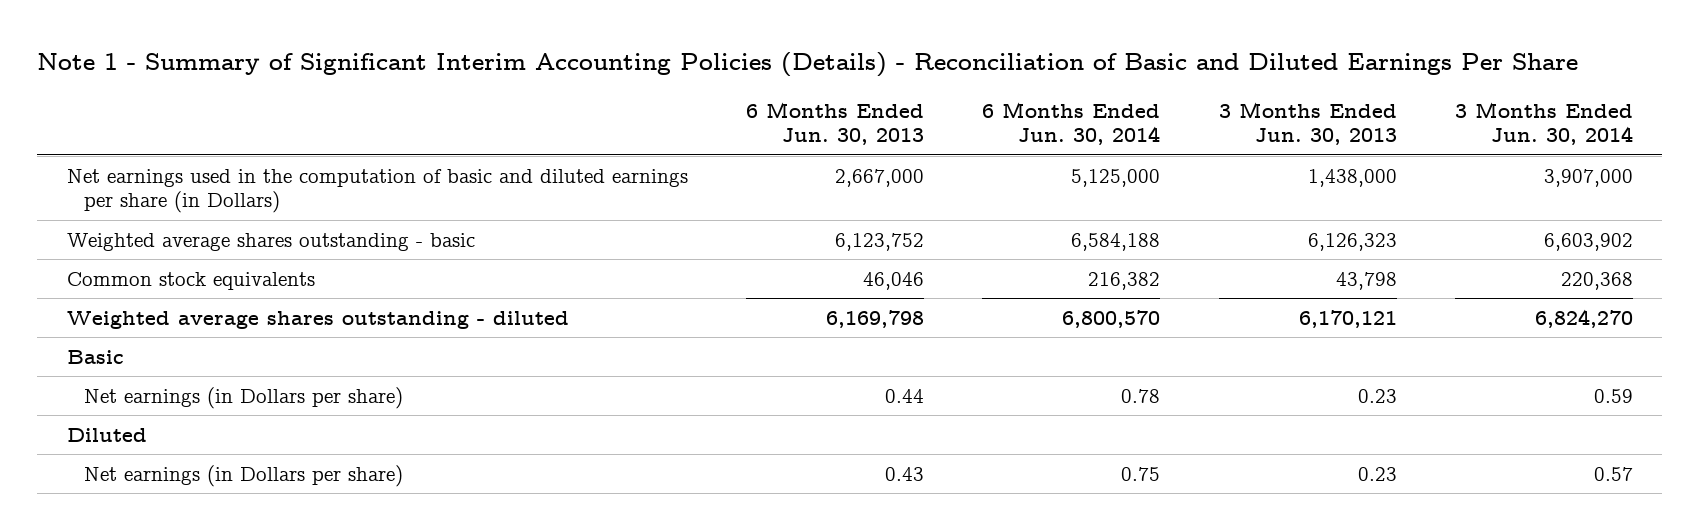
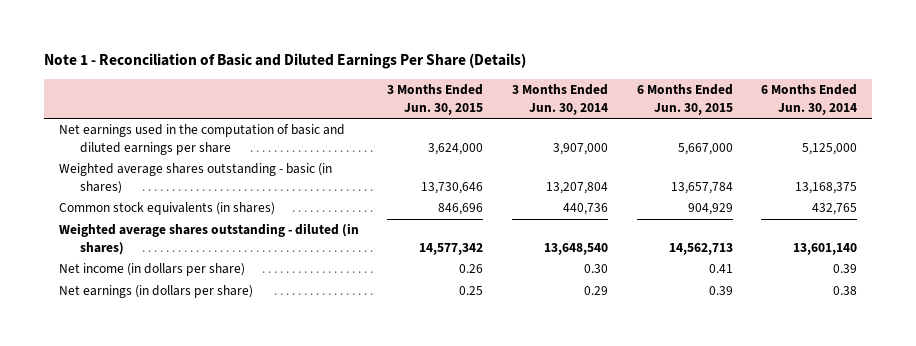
[37,51,1579,77] Note 1 - Summary of Significant Interim Accounting Policies (Details) - Reconciliation of Basic and Diluted Earnings Per Share -> [44,53,527,70] Note 1 - Reconciliation of Basic and Diluted Earnings Per Share (Details)
[745,101,924,146] 6 Months Ended Jun. 30, 2013 -> none
[1218,101,1397,146] 3 Months Ended Jun. 30, 2013 -> none
none -> [387,84,484,115] 3 Months Ended Jun. 30, 2015
none -> [636,84,733,115] 6 Months Ended Jun. 30, 2015
[66,349,124,364] Basic -> none
[66,427,147,442] Diluted -> none
[66,168,688,214] Net earnings used in the computation of basic and diluted earnings per share (in Dollars) -> [58,124,345,155] Net earnings used in the computation of basic and diluted earnings per share
[66,232,475,251] Weighted average shares outstanding - basic -> [58,163,332,194] Weighted average shares outstanding - basic (in shares)
[1071,232,1161,251] 6,584,188 -> [795,181,858,194] 13,168,375
[1544,232,1634,251] 6,603,902 -> [545,181,608,194] 13,207,804
[66,271,315,290] Common stock equivalents -> [58,202,275,216] Common stock equivalents (in shares)
[1088,271,1161,290] 216,382 -> [812,203,858,216] 432,765
[1561,271,1634,290] 220,368 -> [562,203,608,216] 440,736
[66,310,569,329] Weighted average shares outstanding - diluted -> [58,223,359,255] Weighted average shares outstanding - diluted (in shares)
[1062,309,1161,328] 6,800,570 -> [793,242,858,255] 13,601,140
[1535,308,1634,328] 6,824,270 -> [543,242,608,255] 13,648,540
[83,386,403,409] Net earnings (in Dollars per share) -> [58,263,245,277] Net income (in dollars per share)
[1121,388,1161,403] 0.78 -> [833,264,858,274] 0.39
[1594,388,1634,403] 0.59 -> [583,264,608,274] 0.30
[83,464,403,487] Net earnings (in Dollars per share) -> [58,285,253,299] Net earnings (in dollars per share)
[1121,466,1161,481] 0.75 -> [833,286,858,296] 0.38
[1594,466,1634,481] 0.57 -> [583,286,608,296] 0.29

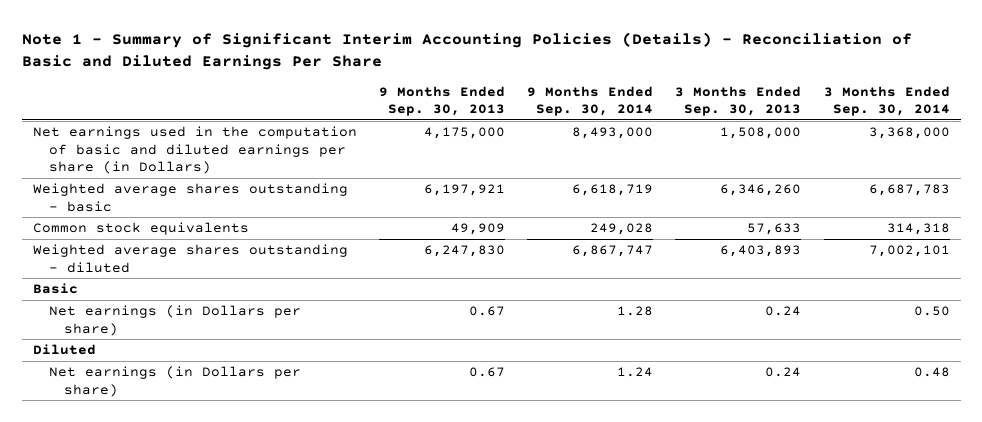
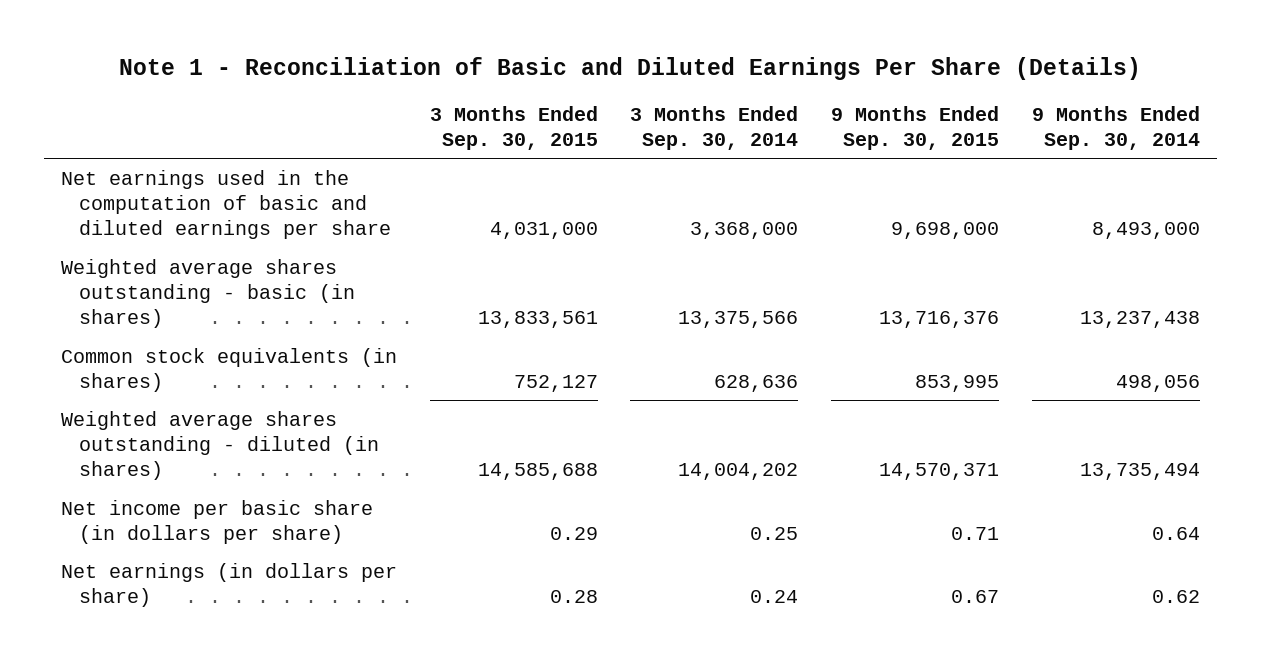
[21,31,912,71] Note 1 - Summary of Significant Interim Accounting Policies (Details) - Reconciliation of Basic and Diluted Earnings Per Share -> [119,57,1142,81] Note 1 - Reconciliation of Basic and Diluted Earnings Per Share (Details)
[378,85,505,117] 9 Months Ended Sep. 30, 2013 -> none
[675,85,802,117] 3 Months Ended Sep. 30, 2013 -> none
none -> [429,105,598,150] 3 Months Ended Sep. 30, 2015
none -> [831,105,1000,150] 9 Months Ended Sep. 30, 2015
[32,283,78,295] Basic -> none
[32,344,96,356] Diluted -> none
[32,126,357,175] Net earnings used in the computation of basic and diluted earnings per share (in Dollars) -> [60,169,392,239] Net earnings used in the computation of basic and diluted earnings per share
[32,183,348,212] Weighted average shares outstanding - basic -> [60,258,356,328] Weighted average shares outstanding - basic (in shares)
[572,184,654,197] 6,618,719 -> [1080,310,1201,328] 13,237,438
[868,184,950,197] 6,687,783 -> [678,310,799,328] 13,375,566
[32,222,249,236] Common stock equivalents -> [60,347,397,392] Common stock equivalents (in shares)
[590,223,654,236] 249,028 -> [1116,374,1201,392] 498,056
[886,223,950,236] 314,318 -> [714,374,799,392] 628,636
[32,244,348,273] Weighted average shares outstanding - diluted -> [60,410,380,480] Weighted average shares outstanding - diluted (in shares)
[572,245,654,258] 6,867,747 -> [1080,462,1201,480] 13,735,494
[868,245,950,258] 7,002,101 -> [678,462,799,480] 14,004,202
[48,305,301,336] Net earnings (in Dollars per share) -> [60,499,373,544] Net income per basic share (in dollars per share)
[617,306,654,317] 1.28 -> [1152,526,1201,540] 0.64
[913,306,950,317] 0.50 -> [750,526,799,540] 0.25
[48,366,301,397] Net earnings (in Dollars per share) -> [60,562,397,607] Net earnings (in dollars per share)
[617,367,654,378] 1.24 -> [1152,589,1201,603] 0.62
[913,367,950,378] 0.48 -> [750,589,799,603] 0.24

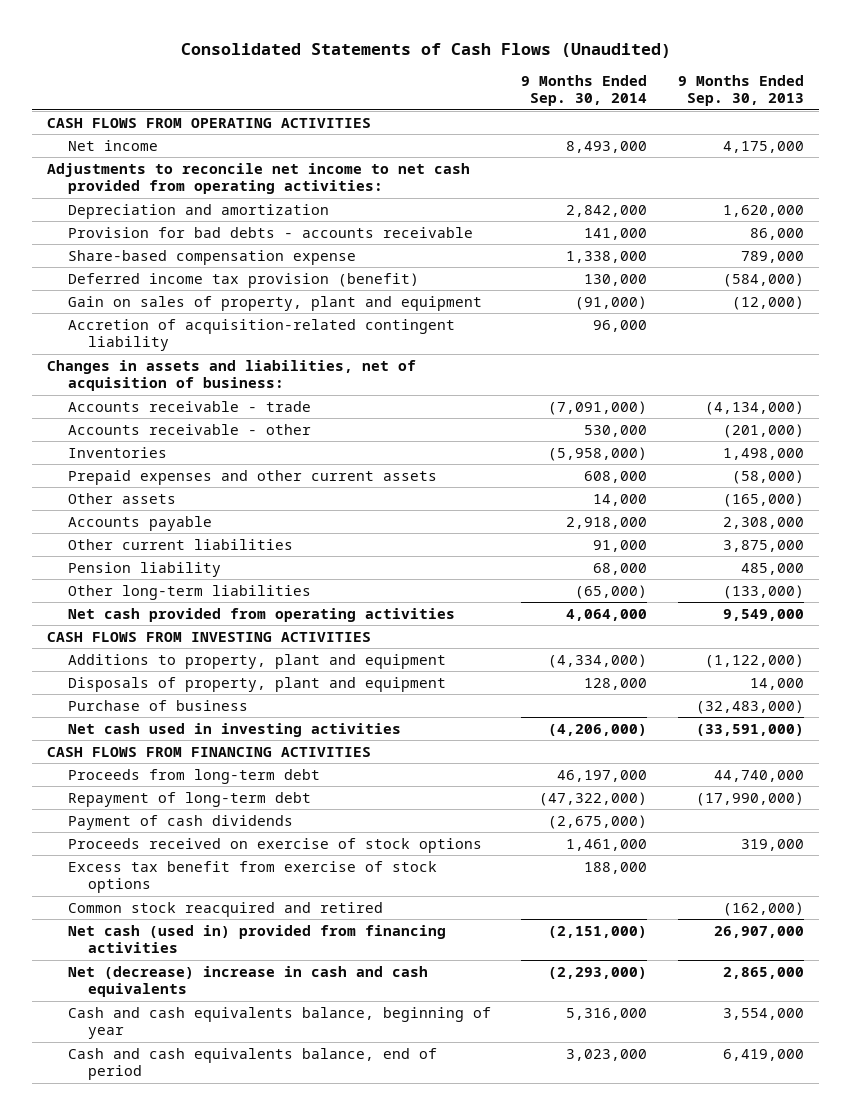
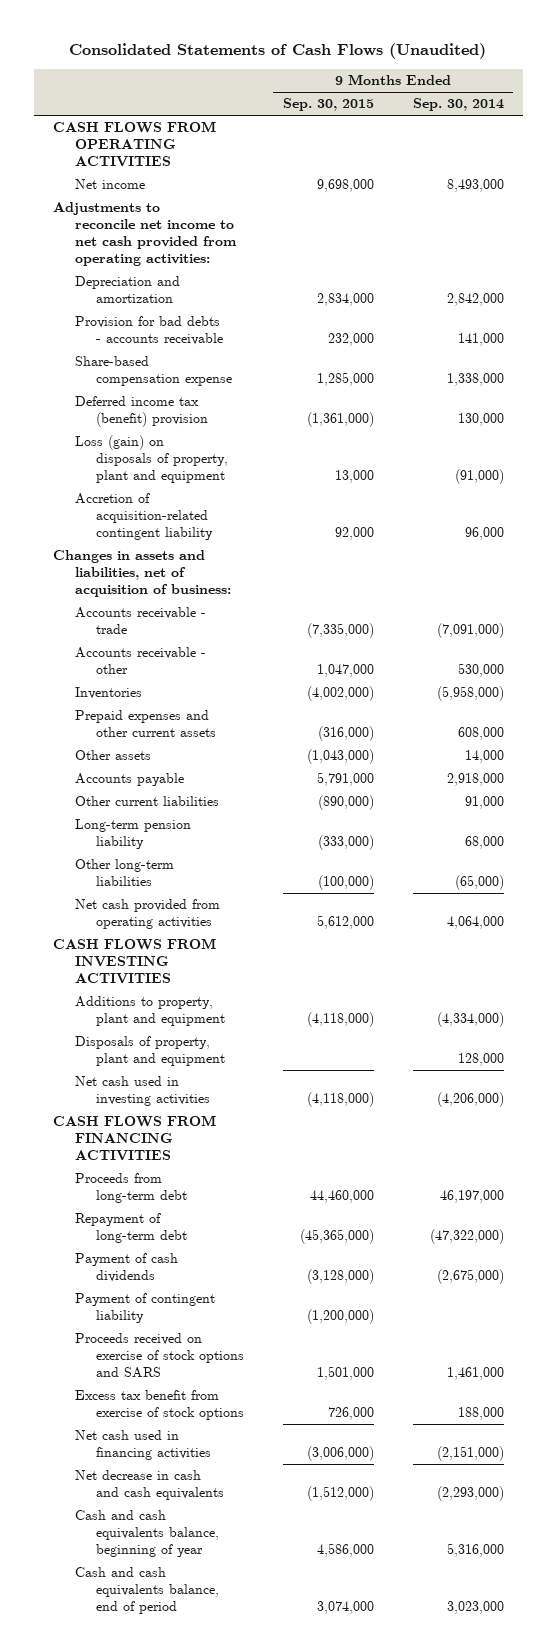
[677,74,804,107] 9 Months Ended Sep. 30, 2013 -> none
none -> [282,98,374,112] Sep. 30, 2015
[67,272,419,288] Deferred income tax provision (benefit) -> [74,396,208,428] Deferred income tax (benefit) provision
[67,295,482,311] Gain on sales of property, plant and equipment -> [74,435,228,484] Loss (gain) on disposals of property, plant and equipment
[67,561,221,577] Pension liability -> [74,819,191,850] Long-term pension liability
[67,699,248,711] Purchase of business -> none
none -> [74,1293,215,1324] Payment of contingent liability
[67,837,482,853] Proceeds received on exercise of stock options -> [74,1333,244,1379] Proceeds received on exercise of stock options and SARS
[67,901,383,917] Common stock reacquired and retired -> none
[67,924,446,954] Net cash (used in) provided from financing activities -> [74,1430,211,1461] Net cash used in financing activities
[67,965,428,998] Net (decrease) increase in cash and cash equivalents -> [74,1470,224,1501] Net decrease in cash and cash equivalents

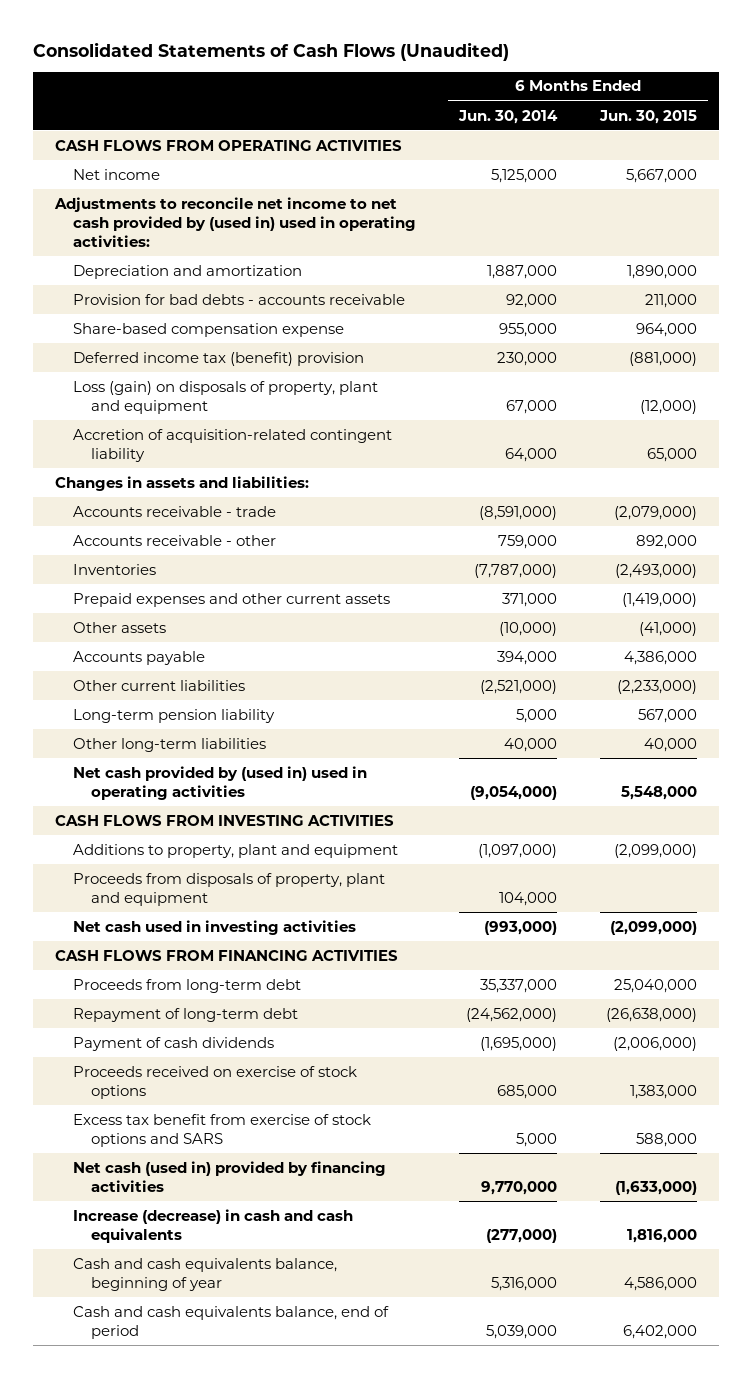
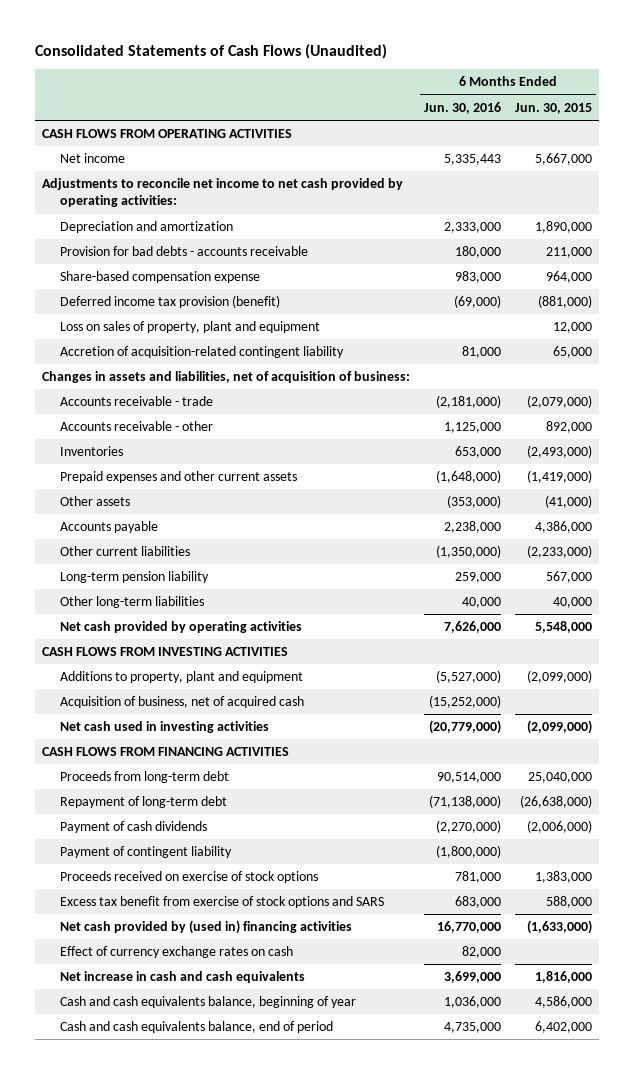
[458,109,559,124] Jun. 30, 2014 -> none
none -> [423,101,501,114] Jun. 30, 2016
[53,196,416,248] Adjustments to reconcile net income to net cash provided by (used in) used in operating activities: -> [41,178,403,208] Adjustments to reconcile net income to net cash provided by operating activities:
[72,351,364,366] Deferred income tax (benefit) provision -> [60,295,281,309] Deferred income tax provision (benefit)
[72,380,378,414] Loss (gain) on disposals of property, plant and equipment -> [60,321,321,334] Loss on sales of property, plant and equipment
[640,399,698,414] (12,000) -> [553,322,593,334] 12,000
[54,475,309,491] Changes in assets and liabilities: -> [41,371,410,384] Changes in assets and liabilities, net of acquisition of business:
[72,765,367,800] Net cash provided by (used in) used in operating activities -> [60,621,303,634] Net cash provided by operating activities
[72,872,385,906] Proceeds from disposals of property, plant and equipment -> none
none -> [60,696,305,709] Acquisition of business, net of acquired cash
none -> [60,846,233,859] Payment of contingent liability
[72,1160,386,1192] Net cash (used in) provided by financing activities -> [60,920,353,935] Net cash provided by (used in) financing activities
none -> [60,946,294,959] Effect of currency exchange rates on cash
[72,1208,353,1243] Increase (decrease) in cash and cash equivalents -> [60,971,306,984] Net increase in cash and cash equivalents

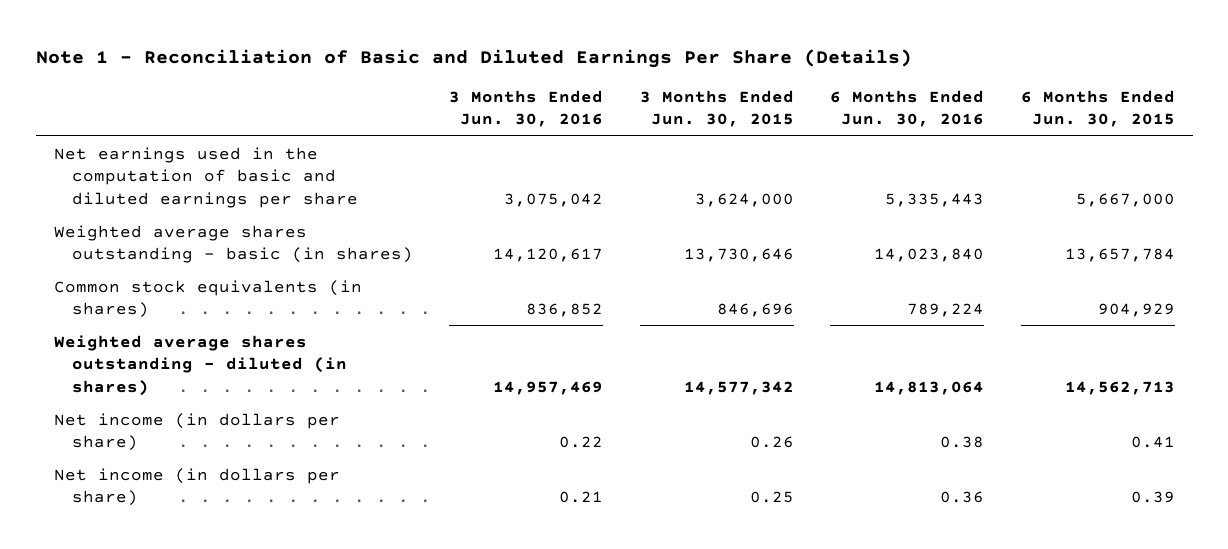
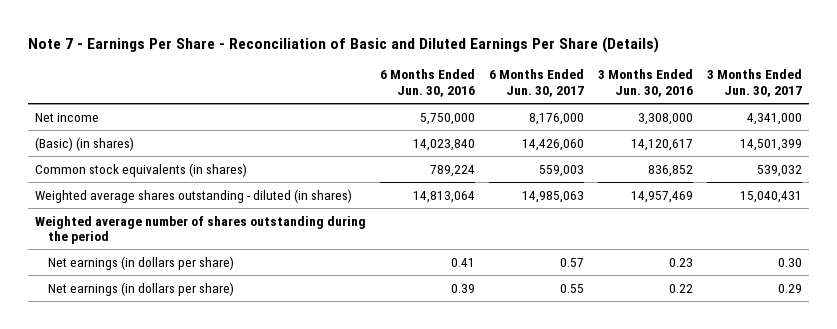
[35,48,912,68] Note 1 - Reconciliation of Basic and Diluted Earnings Per Share (Details) -> [27,36,659,53] Note 7 - Earnings Per Share - Reconciliation of Basic and Diluted Earnings Per Share (Details)
[639,89,794,128] 3 Months Ended Jun. 30, 2015 -> none
[1020,89,1175,128] 6 Months Ended Jun. 30, 2015 -> none
none -> [489,69,585,97] 6 Months Ended Jun. 30, 2017
none -> [707,69,803,97] 3 Months Ended Jun. 30, 2017
[53,146,359,208] Net earnings used in the computation of basic and diluted earnings per share -> none
none -> [34,112,99,122] Net income
[53,224,414,264] Weighted average shares outstanding - basic (in shares) -> [34,136,134,151] (Basic) (in shares)
none -> [34,215,366,245] Weighted average number of shares outstanding during the period
[53,412,340,452] Net income (in dollars per share) -> [47,255,234,270] Net earnings (in dollars per share)
[559,436,604,449] 0.22 -> [669,257,694,267] 0.23
[940,436,985,449] 0.38 -> [450,257,475,267] 0.41
[53,467,340,507] Net income (in dollars per share) -> [47,281,234,296] Net earnings (in dollars per share)
[559,491,604,504] 0.21 -> [669,283,694,293] 0.22
[940,491,985,504] 0.36 -> [450,283,475,293] 0.39

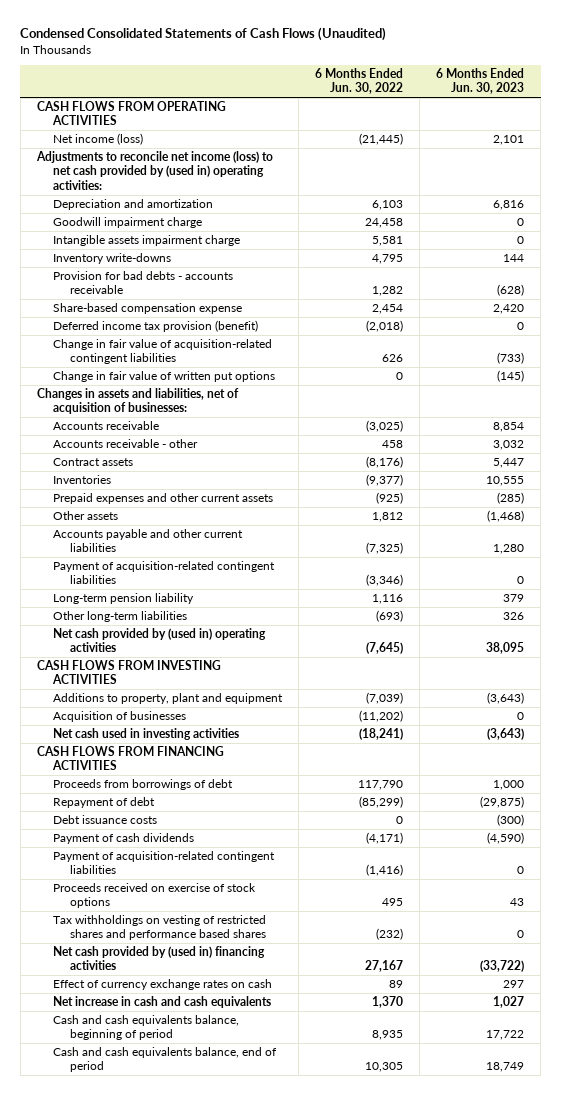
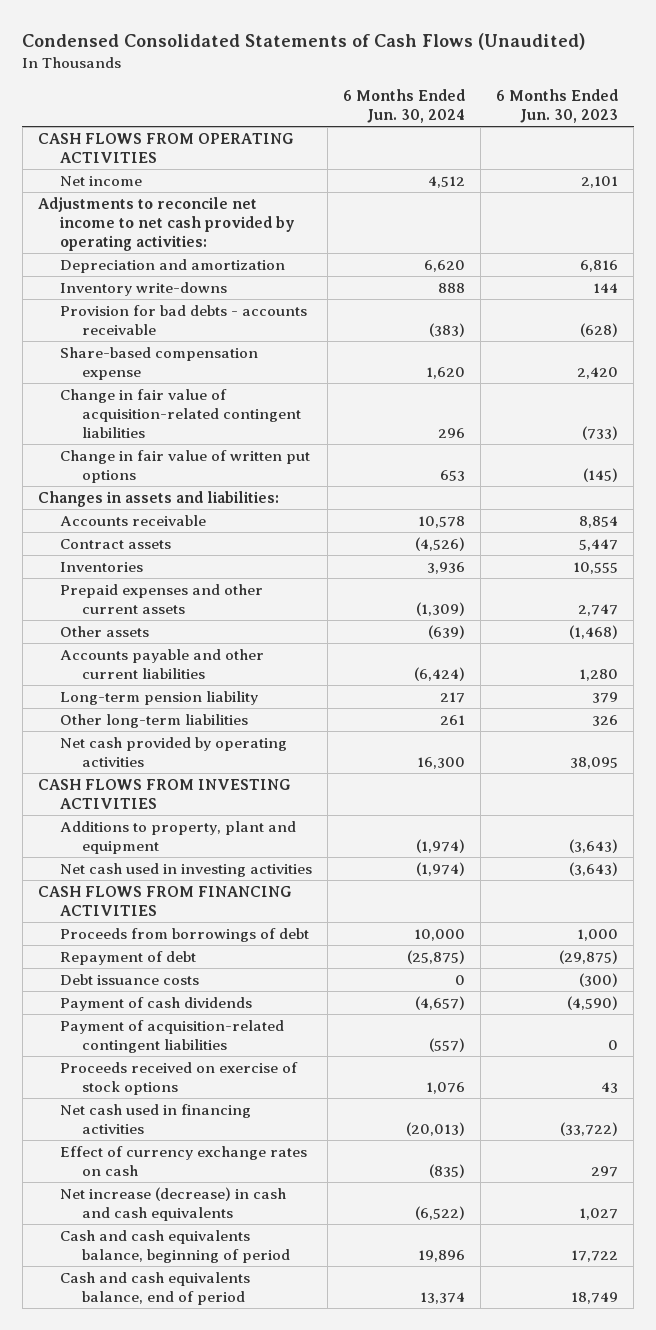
[315,68,404,95] 6 Months Ended Jun. 30, 2022 -> none
none -> [343,88,466,123] 6 Months Ended Jun. 30, 2024
[53,133,144,146] Net income (loss) -> [59,176,142,187] Net income
[35,151,273,190] Adjustments to reconcile net income (loss) to net cash provided by (used in) operating activities: -> [38,197,295,251] Adjustments to reconcile net income to net cash provided by operating activities:
[53,217,203,229] Goodwill impairment charge -> none
[53,235,241,247] Intangible assets impairment charge -> none
[53,320,259,333] Deferred income tax provision (benefit) -> none
[36,388,239,415] Changes in assets and liabilities, net of acquisition of businesses: -> [38,491,280,508] Changes in assets and liabilities:
[53,439,199,449] Accounts receivable - other -> none
[497,492,525,505] (285) -> [578,604,619,617] 2,747
[53,561,276,585] Payment of acquisition-related contingent liabilities -> none
[53,628,267,653] Net cash provided by (used in) operating activities -> [59,737,287,768] Net cash provided by operating activities
[53,711,187,723] Acquisition of businesses -> none
[53,915,267,941] Tax withholdings on vesting of restricted shares and performance based shares -> none
[53,946,266,971] Net cash provided by (used in) financing activities -> [59,1104,251,1135] Net cash used in financing activities
[53,996,272,1009] Net increase in cash and cash equivalents -> [59,1187,286,1222] Net increase (decrease) in cash and cash equivalents

